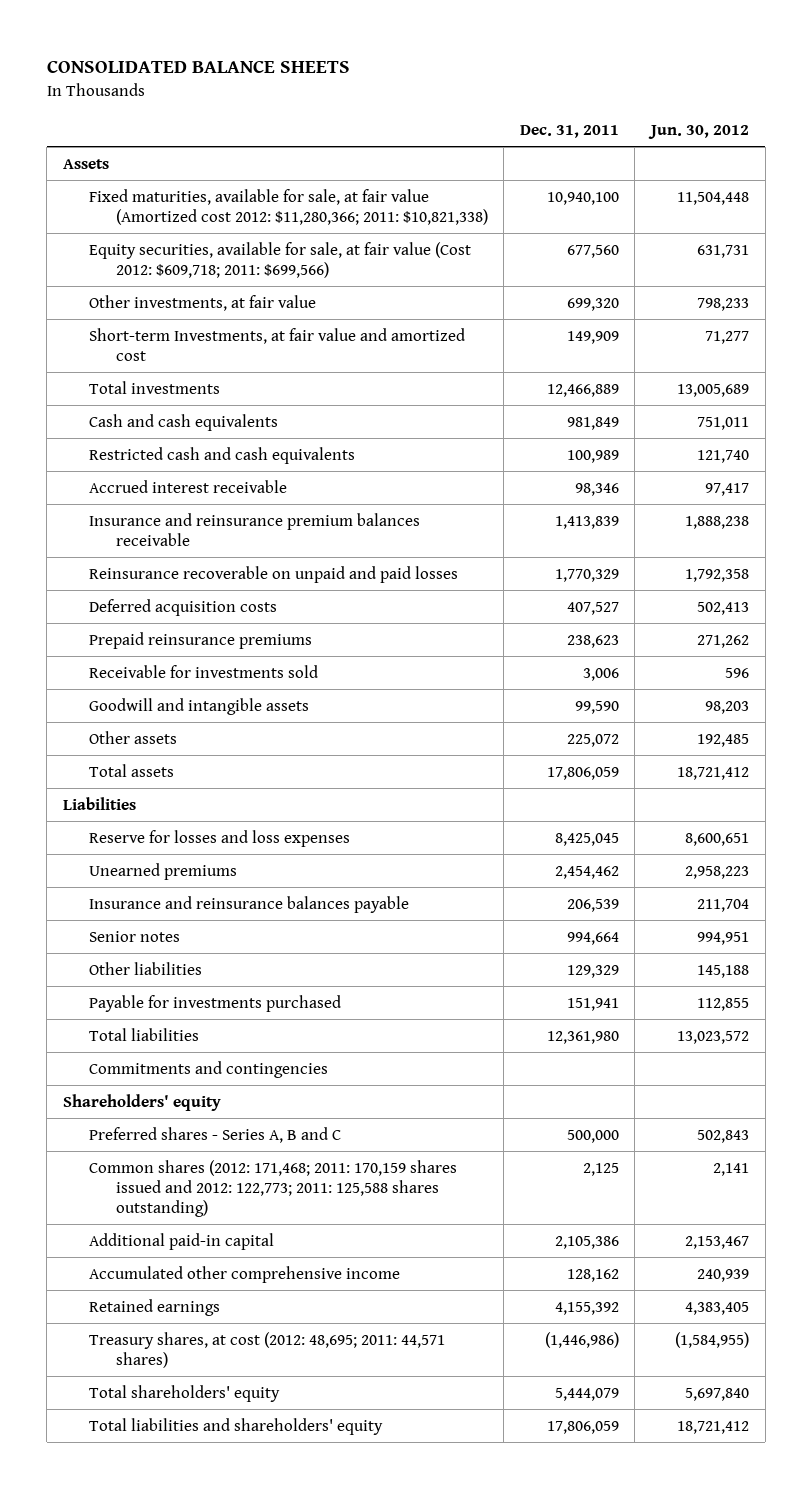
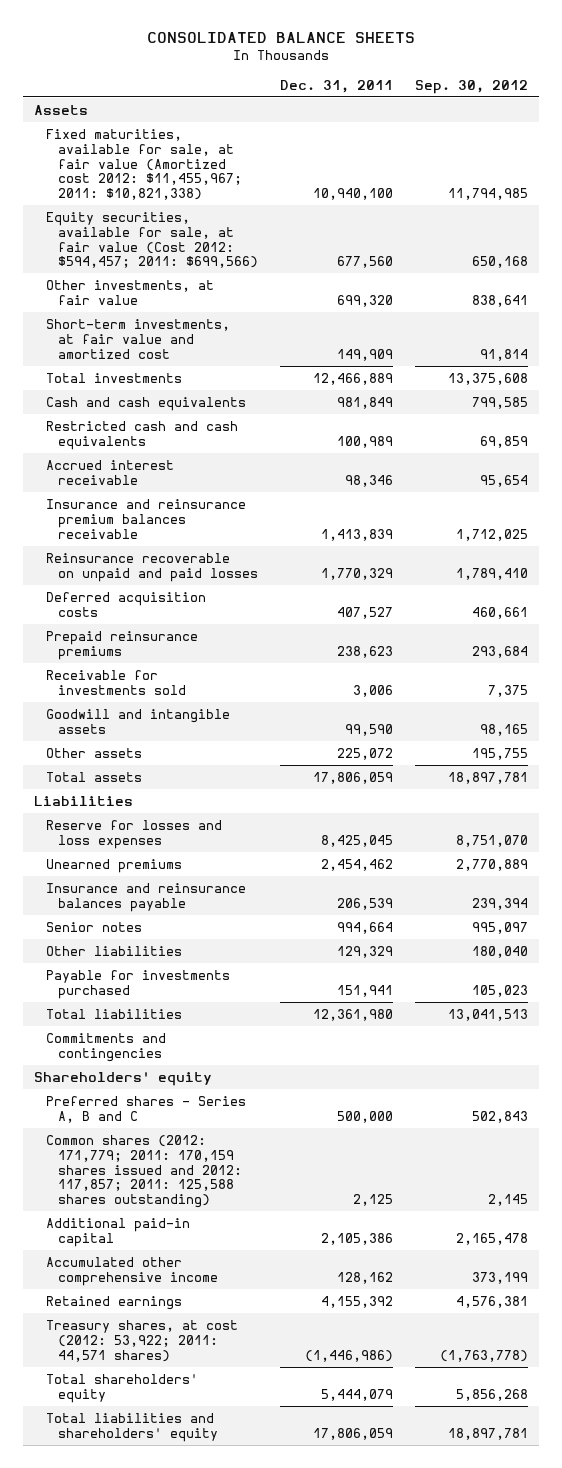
[647,125,749,140] Jun. 30, 2012 -> none
none -> [414,79,528,94] Sep. 30, 2012
[89,188,488,226] Fixed maturities, available for sale, at fair value (Amortized cost 2012: $11,280,366; 2011: $10,821,338) -> [46,128,243,201] Fixed maturities, available for sale, at fair value (Amortized cost 2012: $11,455,967; 2011: $10,821,338)
[89,241,472,279] Equity securities, available for sale, at fair value (Cost 2012: $609,718; 2011: $699,566) -> [46,211,259,269] Equity securities, available for sale, at fair value (Cost 2012: $594,457; 2011: $699,566)
[89,327,466,362] Short-term Investments, at fair value and amortized cost -> [46,318,231,359] Short-term investments, at fair value and amortized cost
[89,1159,458,1218] Common shares (2012: 171,468; 2011: 170,159 shares issued and 2012: 122,773; 2011: 125,588 shares outstanding) -> [46,1134,243,1209] Common shares (2012: 171,779; 2011: 170,159 shares issued and 2012: 117,857; 2011: 125,588 shares outstanding)
[89,1331,446,1369] Treasury shares, at cost (2012: 48,695; 2011: 44,571 shares) -> [46,1319,239,1362] Treasury shares, at cost (2012: 53,922; 2011: 44,571 shares)

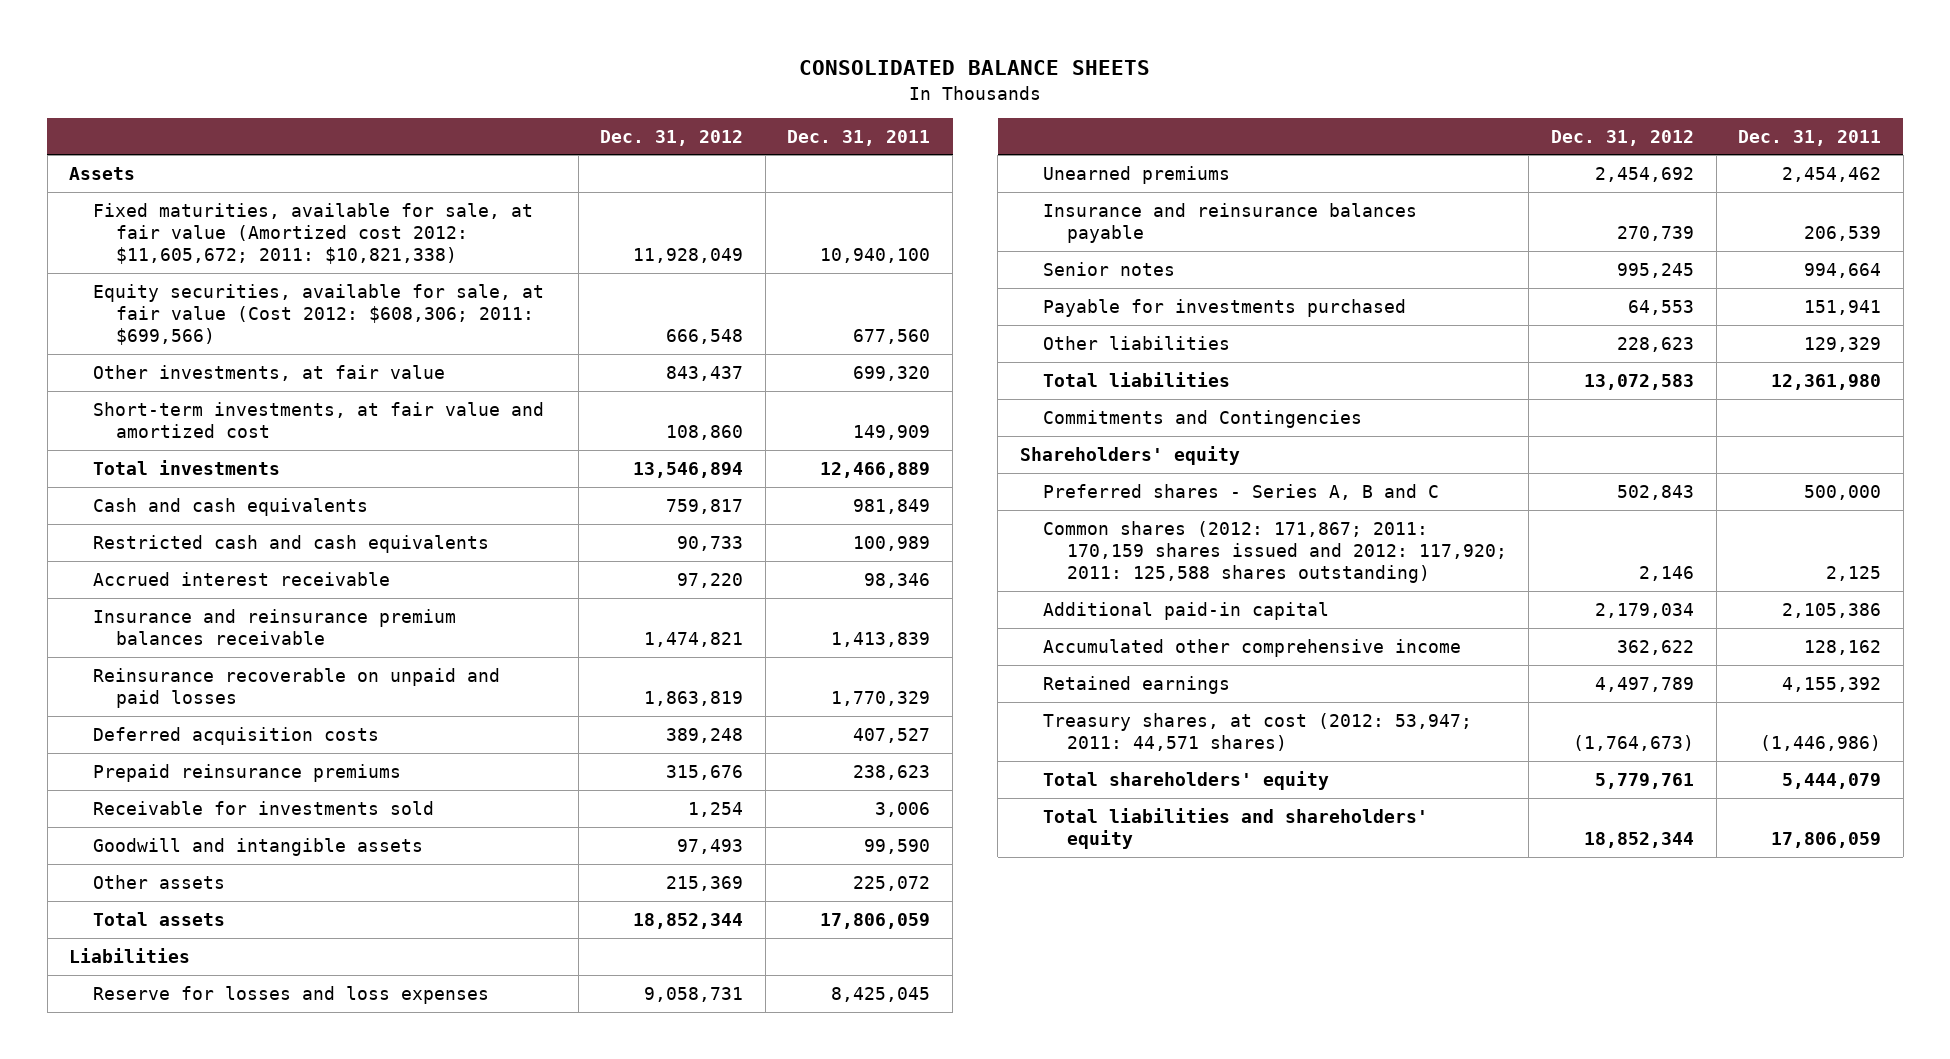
[414,79,528,94] Sep. 30, 2012 -> none
none -> [600,129,744,146] Dec. 31, 2012
[46,128,243,201] Fixed maturities, available for sale, at fair value (Amortized cost 2012: $11,455,967; 2011: $10,821,338) -> [92,202,533,265] Fixed maturities, available for sale, at fair value (Amortized cost 2012: $11,605,672; 2011: $10,821,338)
[46,211,259,269] Equity securities, available for sale, at fair value (Cost 2012: $594,457; 2011: $699,566) -> [92,283,544,346] Equity securities, available for sale, at fair value (Cost 2012: $608,306; 2011: $699,566)
[46,945,183,956] Other liabilities -> [1043,335,1231,350] Other liabilities
[46,1032,167,1062] Commitments and contingencies -> [1043,409,1363,428] Commitments and Contingencies
[46,1134,243,1209] Common shares (2012: 171,779; 2011: 170,159 shares issued and 2012: 117,857; 2011: 125,588 shares outstanding) -> [1043,520,1507,584] Common shares (2012: 171,867; 2011: 170,159 shares issued and 2012: 117,920; 2011: 125,588 shares outstanding)
[46,1319,239,1362] Treasury shares, at cost (2012: 53,922; 2011: 44,571 shares) -> [1043,712,1473,752] Treasury shares, at cost (2012: 53,947; 2011: 44,571 shares)

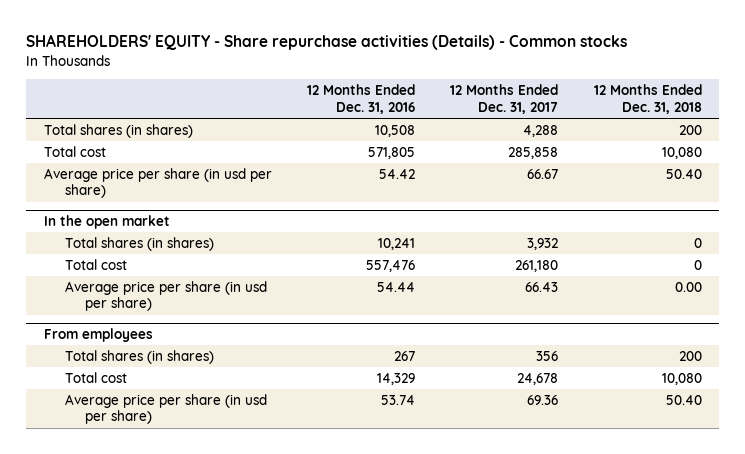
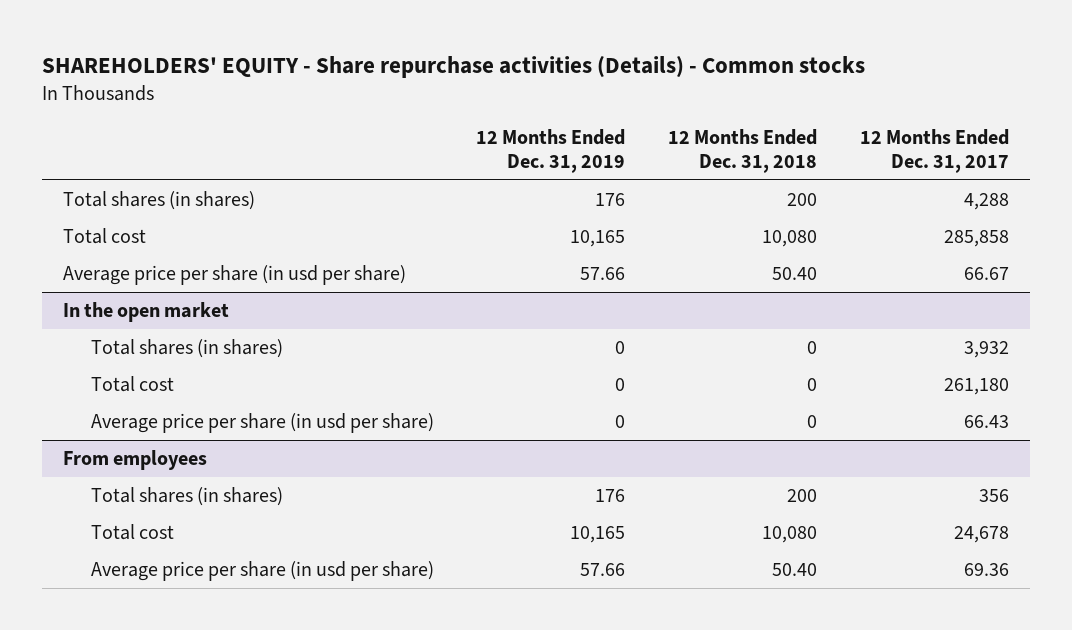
[307,84,416,114] 12 Months Ended Dec. 31, 2016 -> none
none -> [476,129,626,174] 12 Months Ended Dec. 31, 2019
[674,281,702,292] 0.00 -> [806,415,817,429] 0

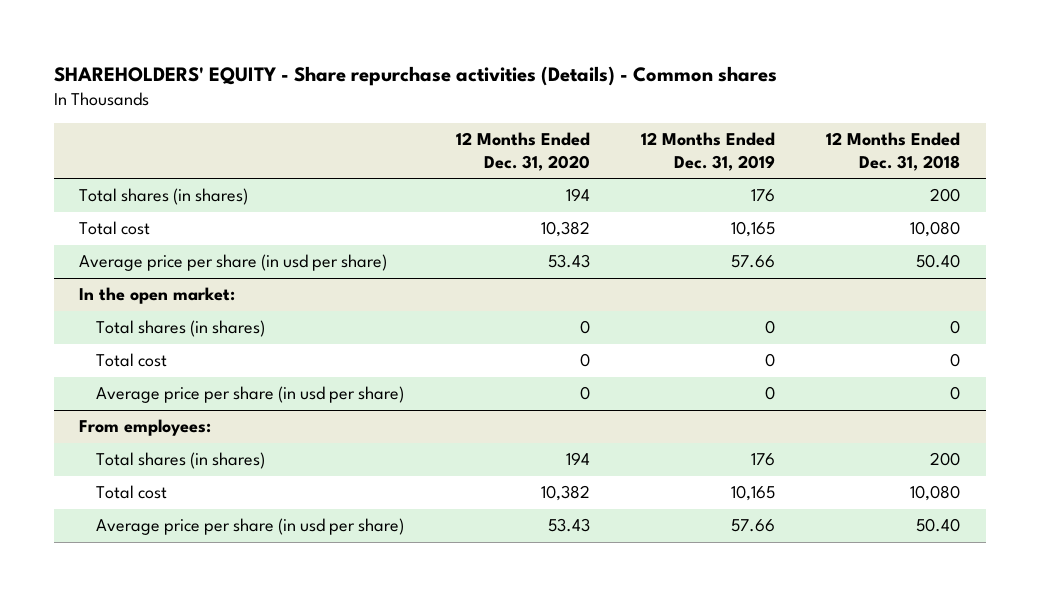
[41,55,865,78] SHAREHOLDERS' EQUITY - Share repurchase activities (Details) - Common stocks -> [53,66,777,87] SHAREHOLDERS' EQUITY - Share repurchase activities (Details) - Common shares
[859,129,1009,174] 12 Months Ended Dec. 31, 2017 -> none
none -> [455,132,590,171] 12 Months Ended Dec. 31, 2020
[63,302,230,323] In the open market -> [79,287,236,305] In the open market:
[63,450,208,471] From employees -> [79,419,212,437] From employees:

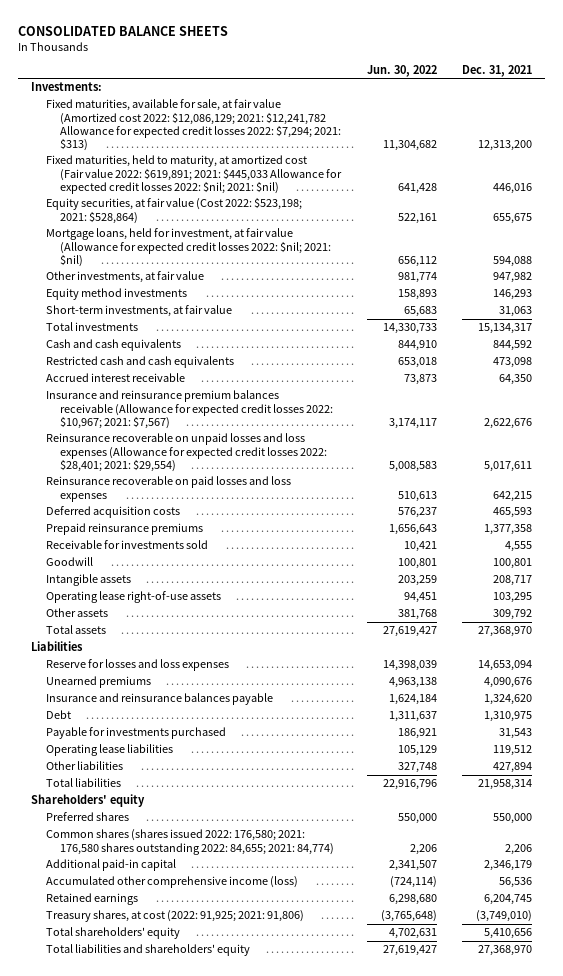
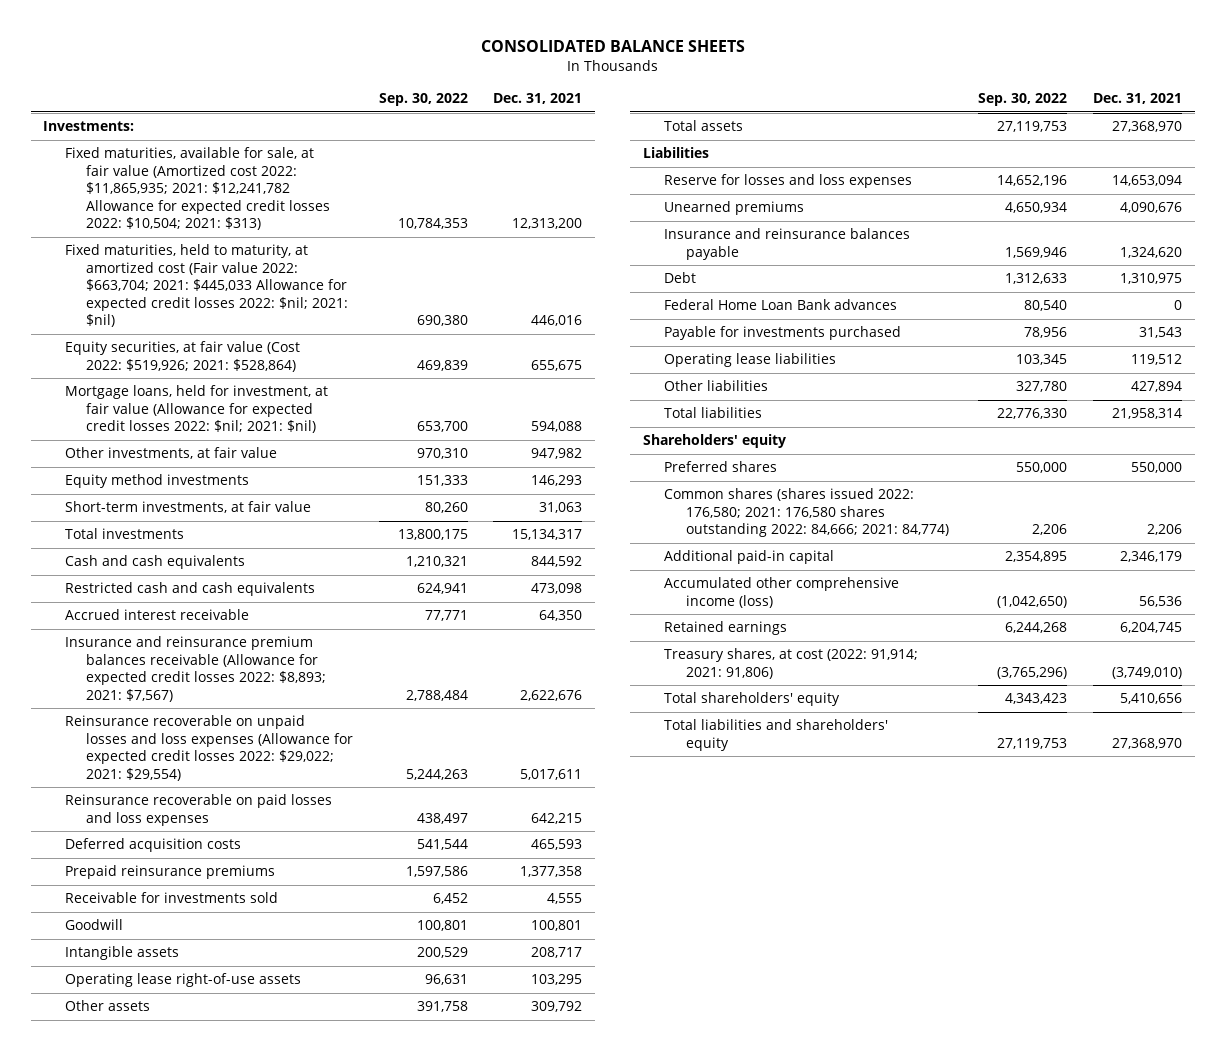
[366,65,437,78] Jun. 30, 2022 -> none
none -> [378,93,468,107] Sep. 30, 2022
[45,99,342,151] Fixed maturities, available for sale, at fair value (Amortized cost 2022: $12,086,129; 2021: $12,241,782 Allowance for expected credit losses 2022: $7,294; 2021: $313) -> [64,147,331,231] Fixed maturities, available for sale, at fair value (Amortized cost 2022: $11,865,935; 2021: $12,241,782 Allowance for expected credit losses 2022: $10,504; 2021: $313)
[45,155,343,194] Fixed maturities, held to maturity, at amortized cost (Fair value 2022: $619,891; 2021: $445,033 Allowance for expected credit losses 2022: $nil; 2021: $nil) -> [64,244,349,328] Fixed maturities, held to maturity, at amortized cost (Fair value 2022: $663,704; 2021: $445,033 Allowance for expected credit losses 2022: $nil; 2021: $nil)
[45,197,302,224] Equity securities, at fair value (Cost 2022: $523,198; 2021: $528,864) -> [64,341,300,372] Equity securities, at fair value (Cost 2022: $519,926; 2021: $528,864)
[45,390,334,429] Insurance and reinsurance premium balances receivable (Allowance for expected credit losses 2022: $10,967; 2021: $7,567) -> [64,636,327,702] Insurance and reinsurance premium balances receivable (Allowance for expected credit losses 2022: $8,893; 2021: $7,567)
[45,433,328,472] Reinsurance recoverable on unpaid losses and loss expenses (Allowance for expected credit losses 2022: $28,401; 2021: $29,554) -> [64,715,354,781] Reinsurance recoverable on unpaid losses and loss expenses (Allowance for expected credit losses 2022: $29,022; 2021: $29,554)
none -> [664,299,898,311] Federal Home Loan Bank advances
[45,829,335,855] Common shares (shares issued 2022: 176,580; 2021: 176,580 shares outstanding 2022: 84,655; 2021: 84,774) -> [664,488,949,538] Common shares (shares issued 2022: 176,580; 2021: 176,580 shares outstanding 2022: 84,666; 2021: 84,774)
[45,910,304,923] Treasury shares, at cost (2022: 91,925; 2021: 91,806) -> [664,648,919,679] Treasury shares, at cost (2022: 91,914; 2021: 91,806)

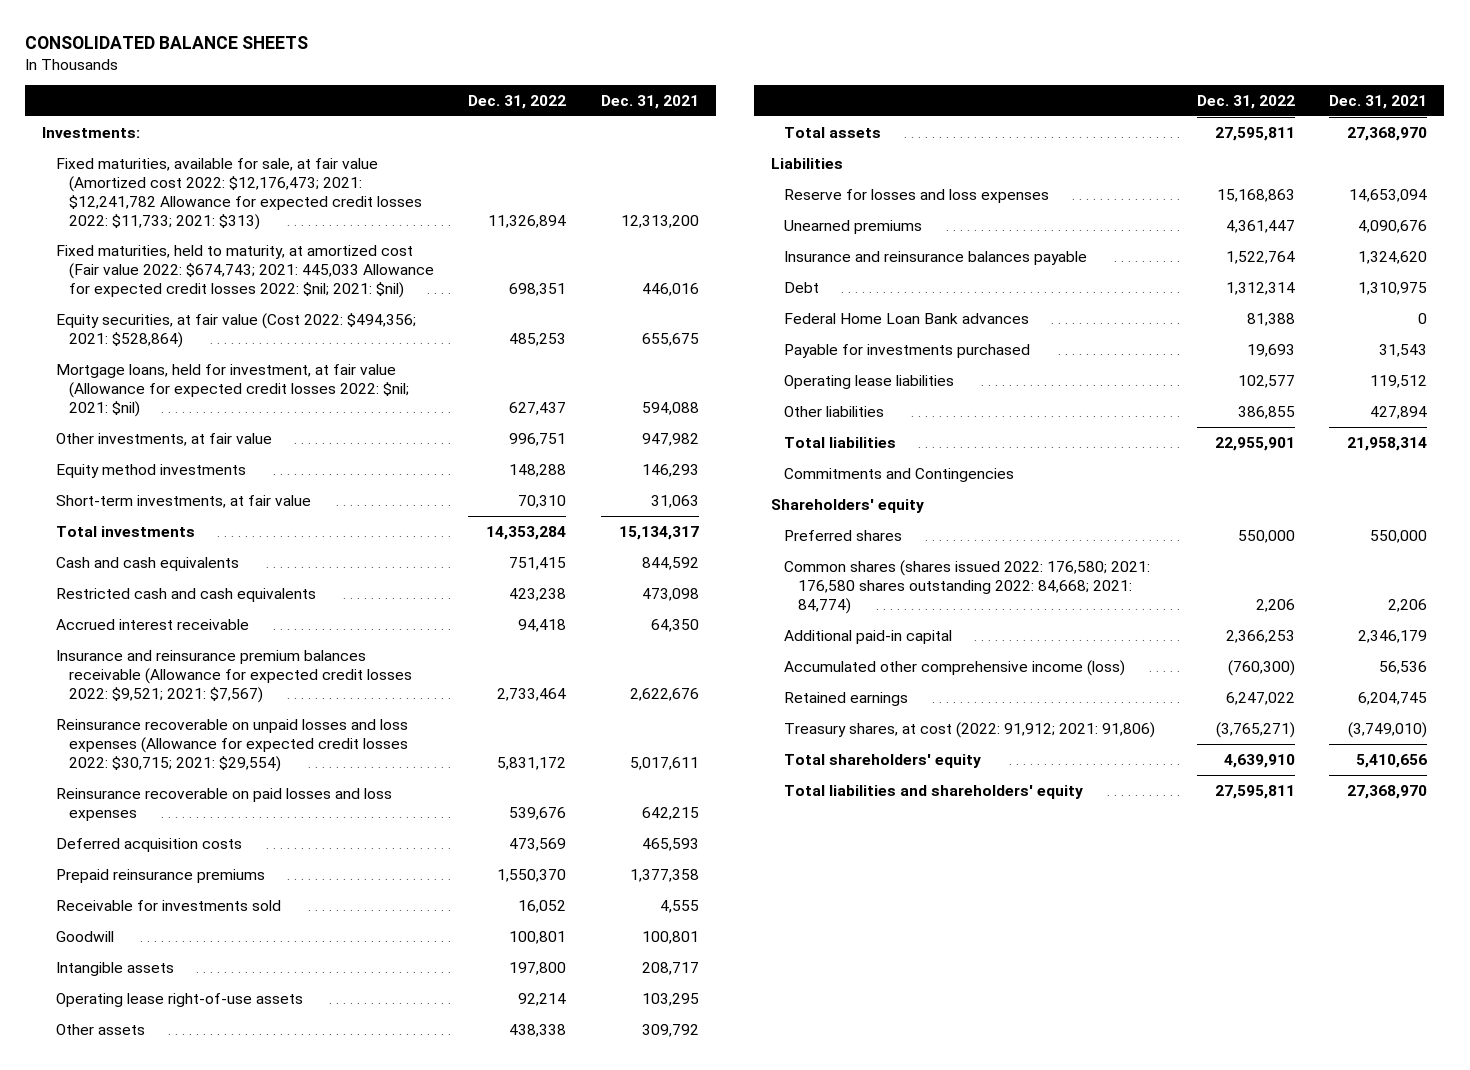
[378,93,468,107] Sep. 30, 2022 -> none
none -> [468,94,567,109] Dec. 31, 2022
[64,147,331,231] Fixed maturities, available for sale, at fair value (Amortized cost 2022: $11,865,935; 2021: $12,241,782 Allowance for expected credit losses 2022: $10,504; 2021: $313) -> [55,157,423,230] Fixed maturities, available for sale, at fair value (Amortized cost 2022: $12,176,473; 2021: $12,241,782 Allowance for expected credit losses 2022: $11,733; 2021: $313)
[64,244,349,328] Fixed maturities, held to maturity, at amortized cost (Fair value 2022: $663,704; 2021: $445,033 Allowance for expected credit losses 2022: $nil; 2021: $nil) -> [55,244,435,298] Fixed maturities, held to maturity, at amortized cost (Fair value 2022: $674,743; 2021: 445,033 Allowance for expected credit losses 2022: $nil; 2021: $nil)
[64,341,300,372] Equity securities, at fair value (Cost 2022: $519,926; 2021: $528,864) -> [55,312,416,348] Equity securities, at fair value (Cost 2022: $494,356; 2021: $528,864)
[64,636,327,702] Insurance and reinsurance premium balances receivable (Allowance for expected credit losses 2022: $8,893; 2021: $7,567) -> [55,649,413,703] Insurance and reinsurance premium balances receivable (Allowance for expected credit losses 2022: $9,521; 2021: $7,567)
[64,715,354,781] Reinsurance recoverable on unpaid losses and loss expenses (Allowance for expected credit losses 2022: $29,022; 2021: $29,554) -> [55,718,409,772] Reinsurance recoverable on unpaid losses and loss expenses (Allowance for expected credit losses 2022: $30,715; 2021: $29,554)
none -> [784,467,1015,482] Commitments and Contingencies
[664,488,949,538] Common shares (shares issued 2022: 176,580; 2021: 176,580 shares outstanding 2022: 84,666; 2021: 84,774) -> [784,559,1151,614] Common shares (shares issued 2022: 176,580; 2021: 176,580 shares outstanding 2022: 84,668; 2021: 84,774)
[664,648,919,679] Treasury shares, at cost (2022: 91,914; 2021: 91,806) -> [784,721,1156,738] Treasury shares, at cost (2022: 91,912; 2021: 91,806)

